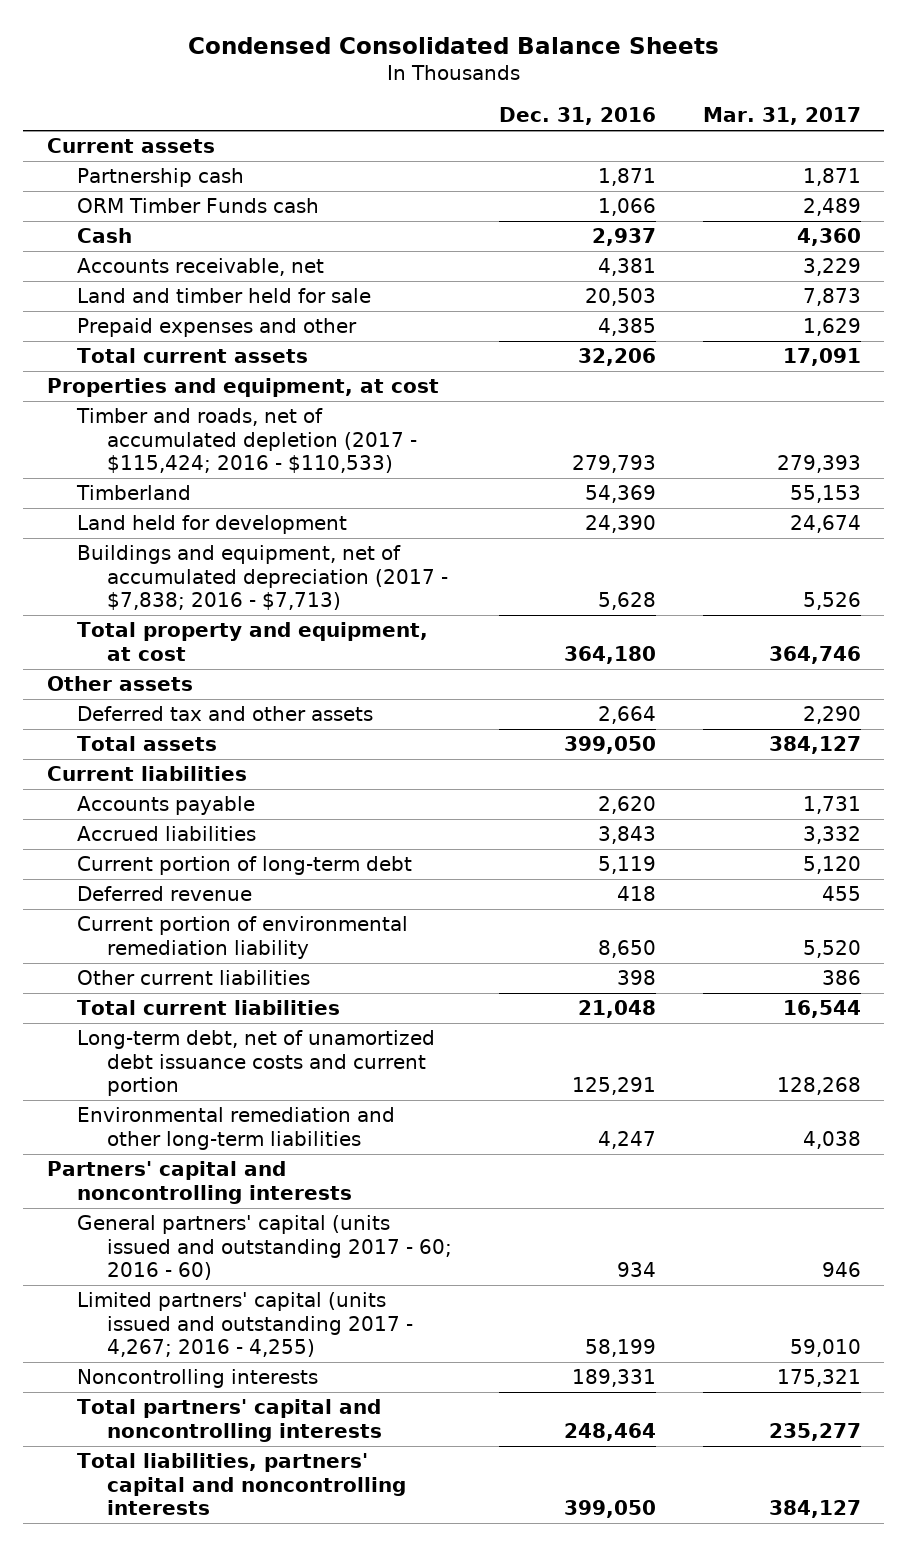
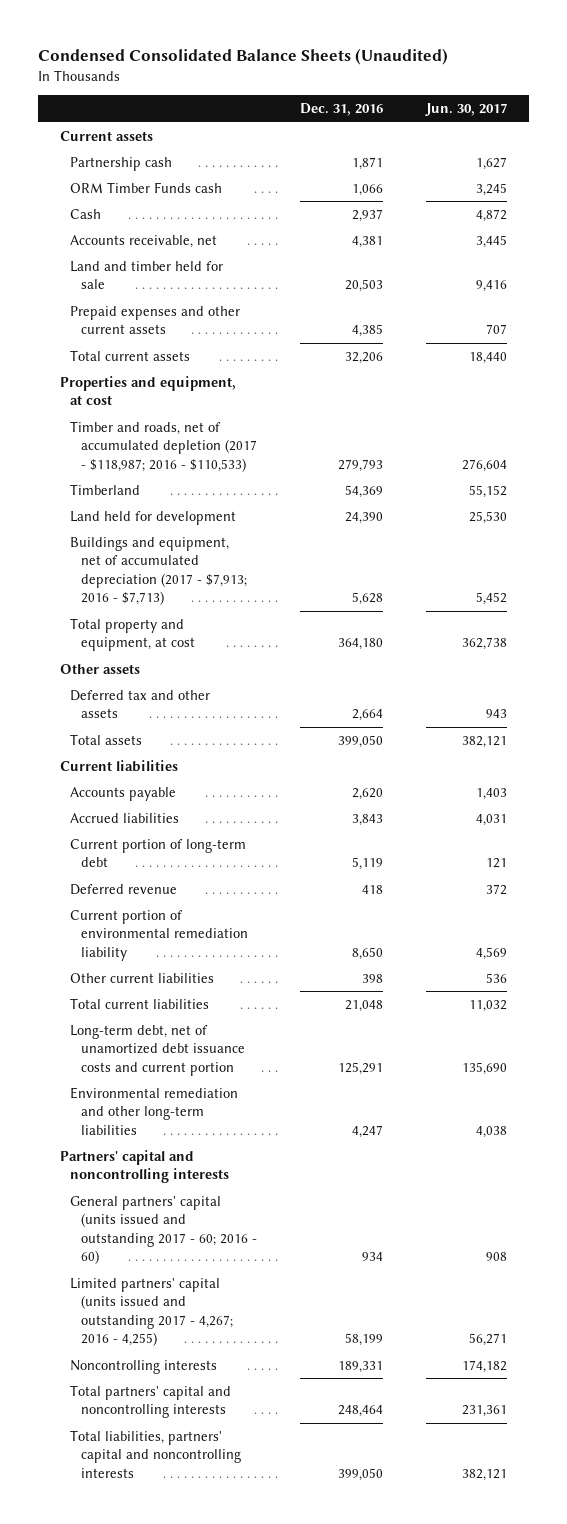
[187,36,719,54] Condensed Consolidated Balance Sheets -> [38,48,449,66] Condensed Consolidated Balance Sheets (Unaudited)
[702,106,861,125] Mar. 31, 2017 -> none
none -> [425,103,508,117] Jun. 30, 2017
[76,318,357,338] Prepaid expenses and other -> [70,305,241,335] Prepaid expenses and other current assets
[75,408,417,473] Timber and roads, net of accumulated depletion (2017 - $115,424; 2016 - $110,533) -> [70,420,257,472] Timber and roads, net of accumulated depletion (2017 - $118,987; 2016 - $110,533)
[76,545,448,610] Buildings and equipment, net of accumulated depreciation (2017 - $7,838; 2016 - $7,713) -> [70,536,247,606] Buildings and equipment, net of accumulated depreciation (2017 - $7,913; 2016 - $7,713)

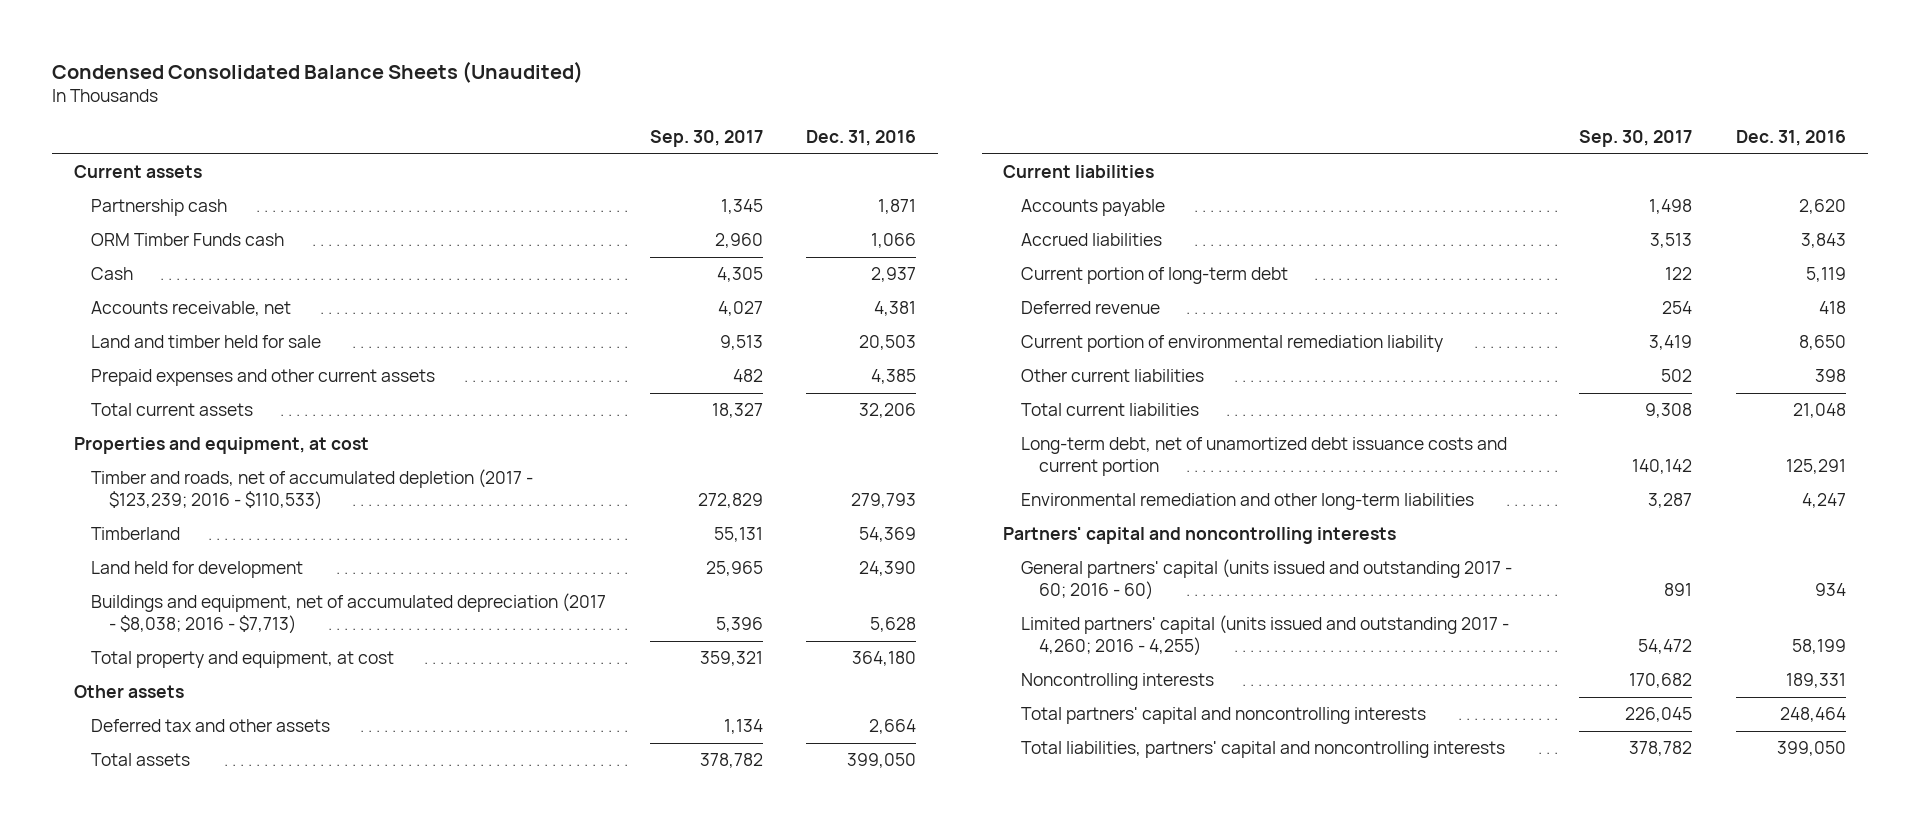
[425,103,508,117] Jun. 30, 2017 -> none
none -> [649,130,763,148] Sep. 30, 2017
[70,420,257,472] Timber and roads, net of accumulated depletion (2017 - $118,987; 2016 - $110,533) -> [91,469,534,510] Timber and roads, net of accumulated depletion (2017 - $123,239; 2016 - $110,533)
[70,536,247,606] Buildings and equipment, net of accumulated depreciation (2017 - $7,913; 2016 - $7,713) -> [91,593,607,634] Buildings and equipment, net of accumulated depreciation (2017 - $8,038; 2016 - $7,713)
[70,1277,233,1347] Limited partners' capital (units issued and outstanding 2017 - 4,267; 2016 - 4,255) -> [1020,615,1509,656] Limited partners' capital (units issued and outstanding 2017 - 4,260; 2016 - 4,255)

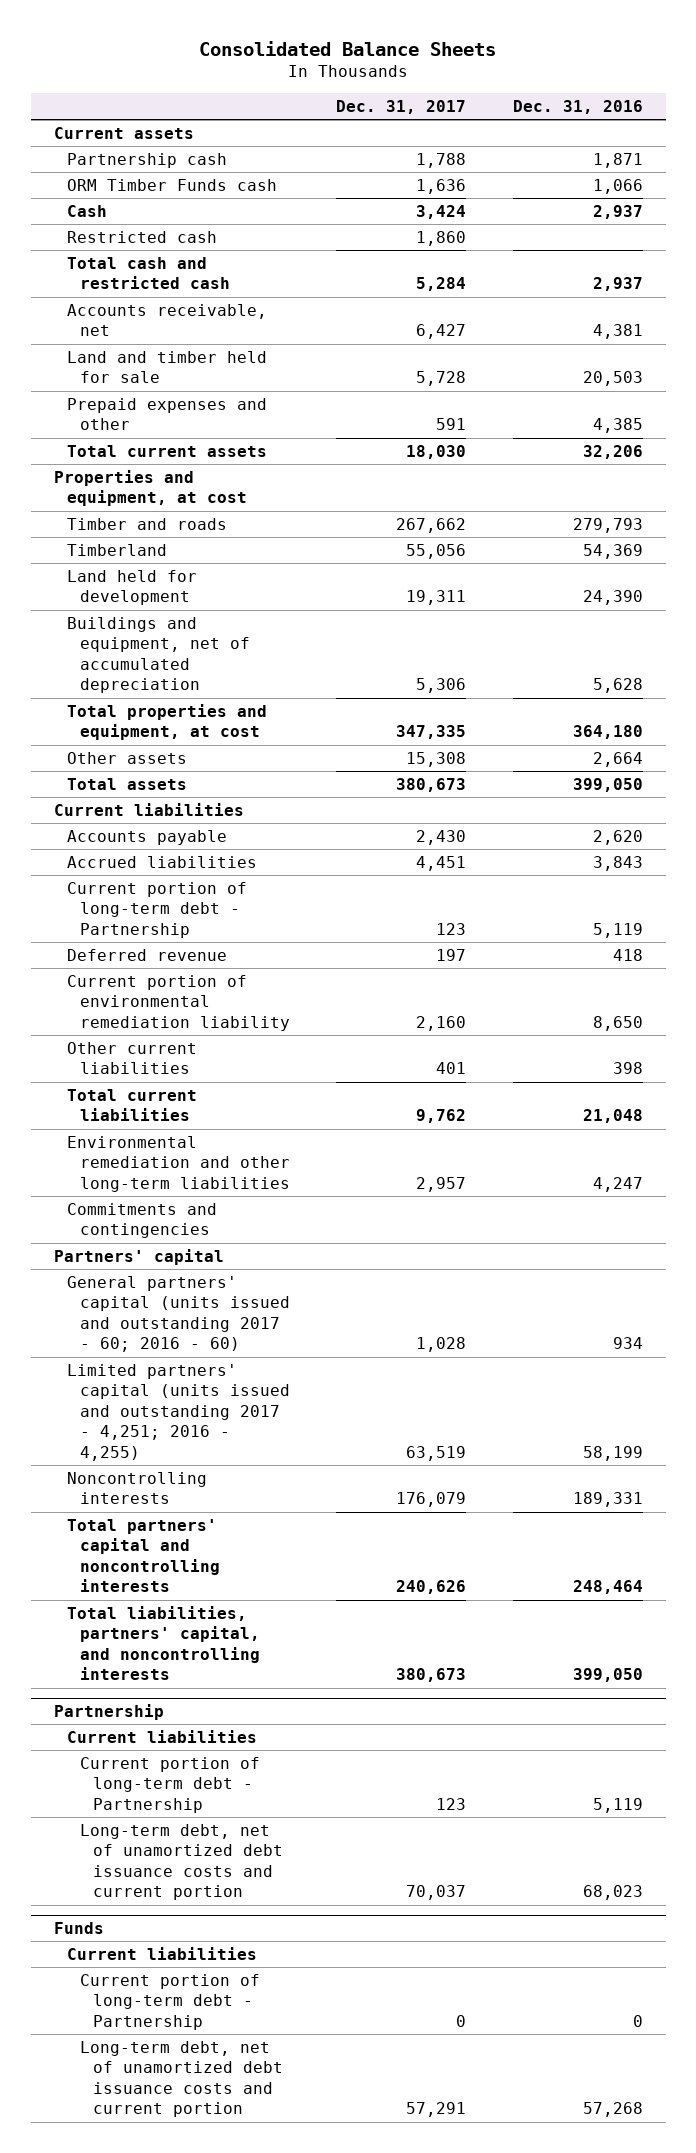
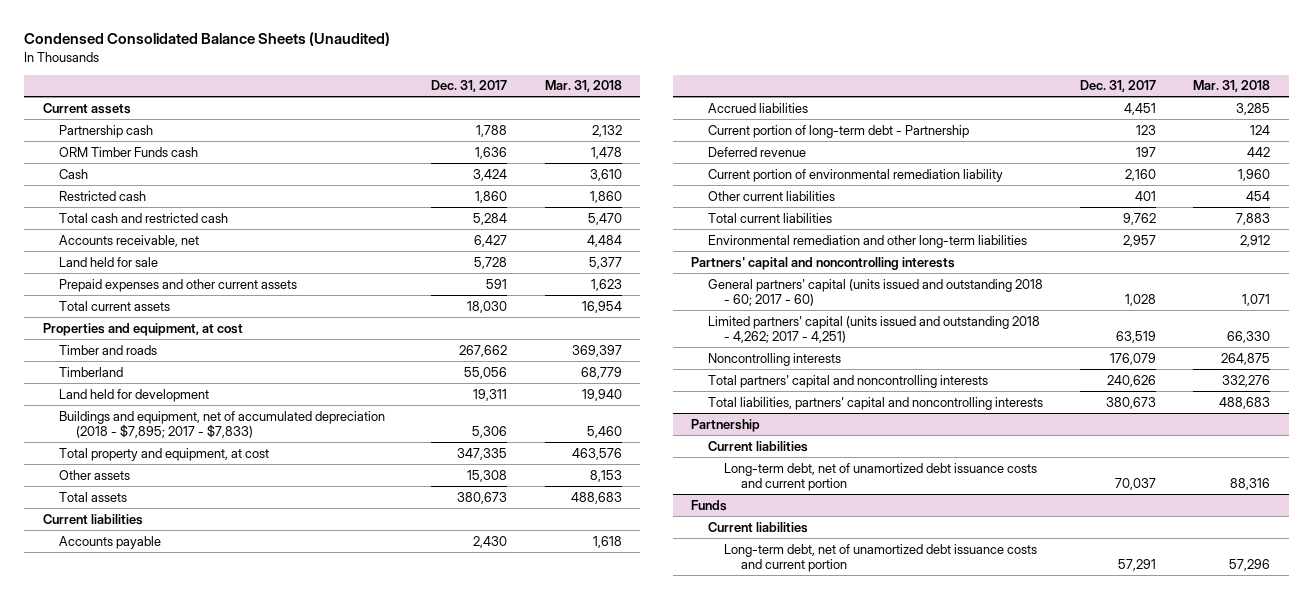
[199,40,497,56] Consolidated Balance Sheets -> [23,32,390,47] Condensed Consolidated Balance Sheets (Unaudited)
[512,99,643,114] Dec. 31, 2016 -> none
none -> [544,80,622,93] Mar. 31, 2018
[67,350,268,384] Land and timber held for sale -> [59,256,159,267] Land held for sale
[67,397,268,431] Prepaid expenses and other -> [59,278,298,292] Prepaid expenses and other current assets
[67,616,251,694] Buildings and equipment, net of accumulated depreciation -> [59,410,386,438] Buildings and equipment, net of accumulated depreciation (2018 - $7,895; 2017 - $7,833)
[67,703,268,741] Total properties and equipment, at cost -> [59,447,270,461] Total property and equipment, at cost
[67,1202,218,1239] Commitments and contingencies -> none
[53,1248,224,1265] Partners' capital -> [691,256,956,270] Partners' capital and noncontrolling interests
[67,1275,291,1353] General partners' capital (units issued and outstanding 2017 - 60; 2016 - 60) -> [707,278,1043,306] General partners' capital (units issued and outstanding 2018 - 60; 2017 - 60)
[67,1363,291,1461] Limited partners' capital (units issued and outstanding 2017 - 4,251; 2016 - 4,255) -> [707,315,1040,343] Limited partners' capital (units issued and outstanding 2018 - 4,262; 2017 - 4,251)
[67,1605,261,1681] Total liabilities, partners' capital, and noncontrolling interests -> [707,396,1043,410] Total liabilities, partners' capital and noncontrolling interests
[80,1756,261,1813] Current portion of long-term debt - Partnership -> none
[80,1973,261,2030] Current portion of long-term debt - Partnership -> none

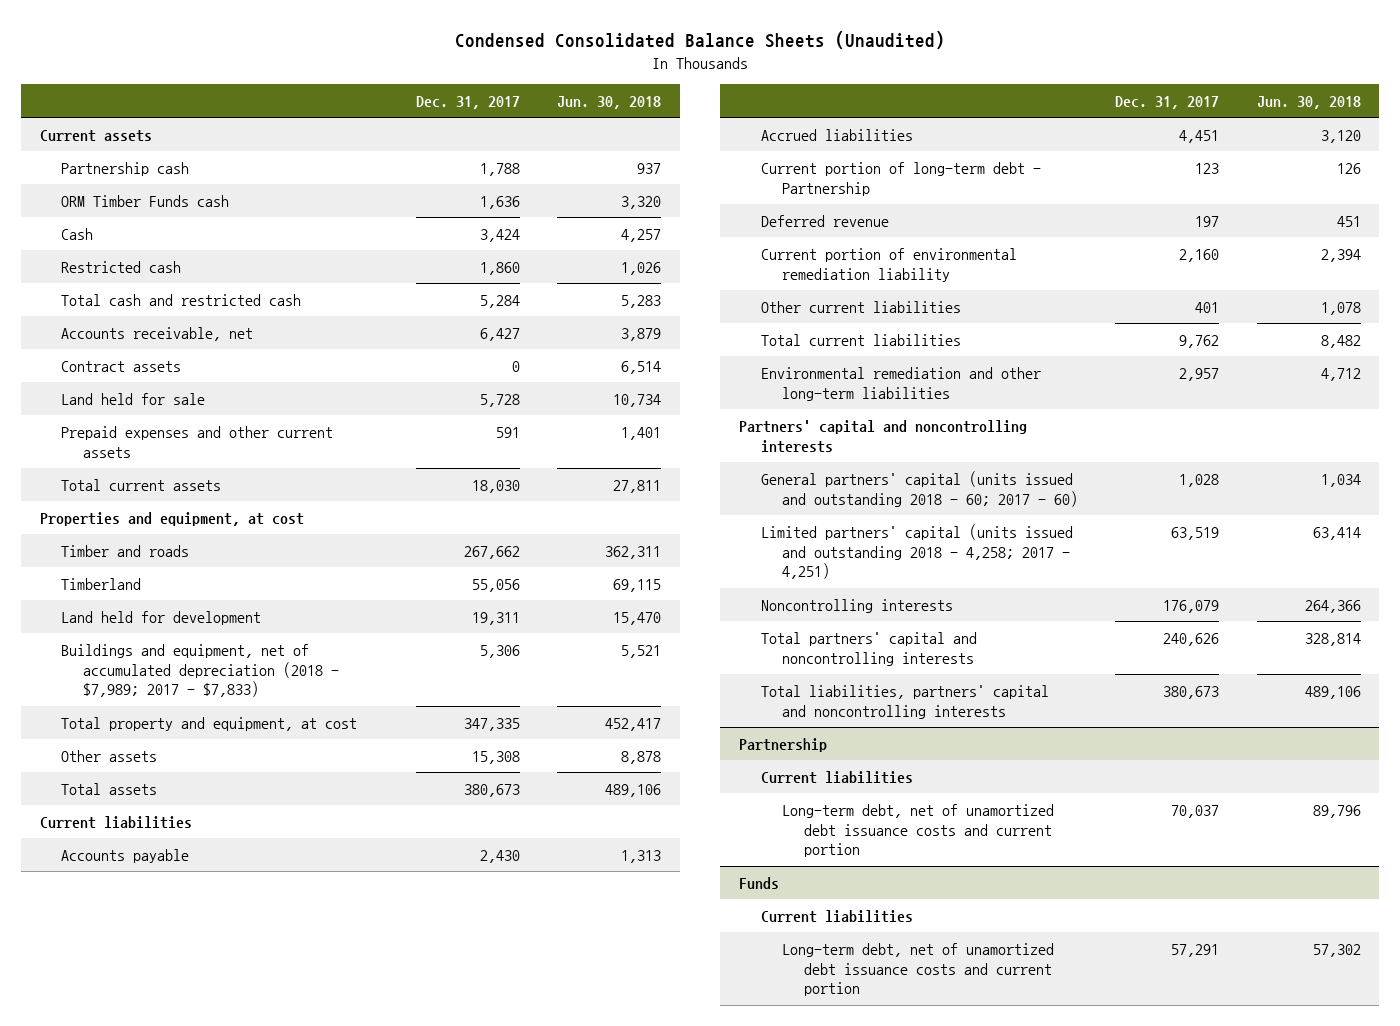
[544,80,622,93] Mar. 31, 2018 -> none
none -> [557,96,662,110] Jun. 30, 2018
none -> [61,360,182,372] Contract assets
[59,410,386,438] Buildings and equipment, net of accumulated depreciation (2018 - $7,895; 2017 - $7,833) -> [61,643,339,698] Buildings and equipment, net of accumulated depreciation (2018 - $7,989; 2017 - $7,833)
[707,315,1040,343] Limited partners' capital (units issued and outstanding 2018 - 4,262; 2017 - 4,251) -> [760,523,1073,580] Limited partners' capital (units issued and outstanding 2018 - 4,258; 2017 - 4,251)

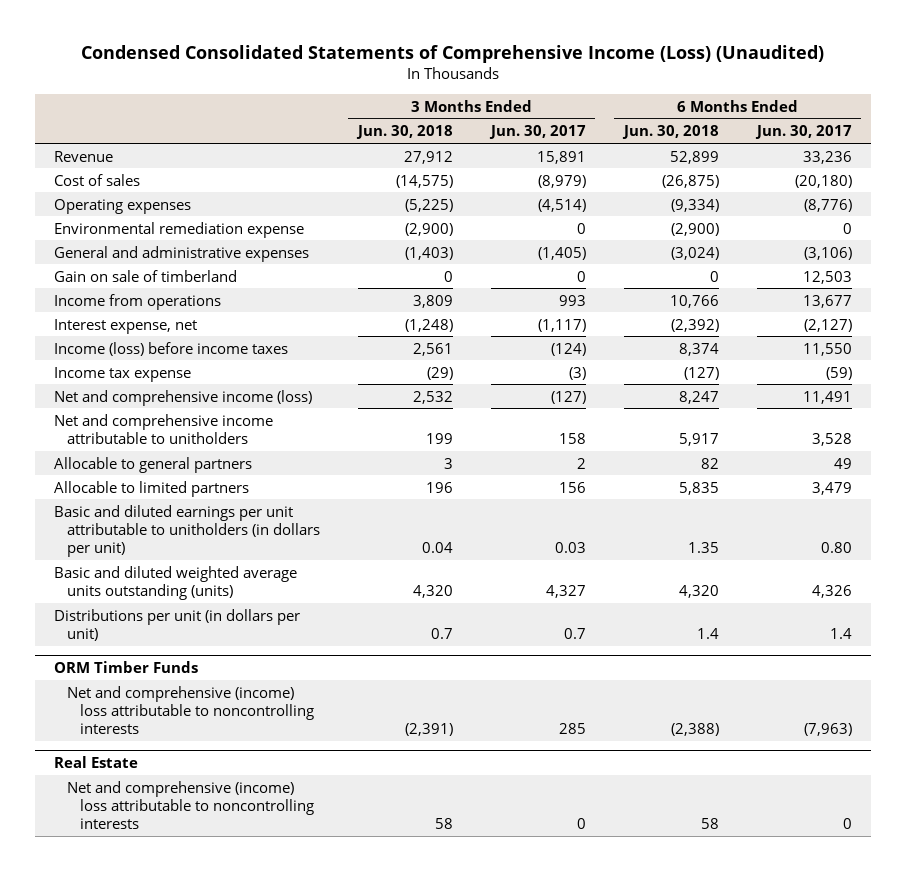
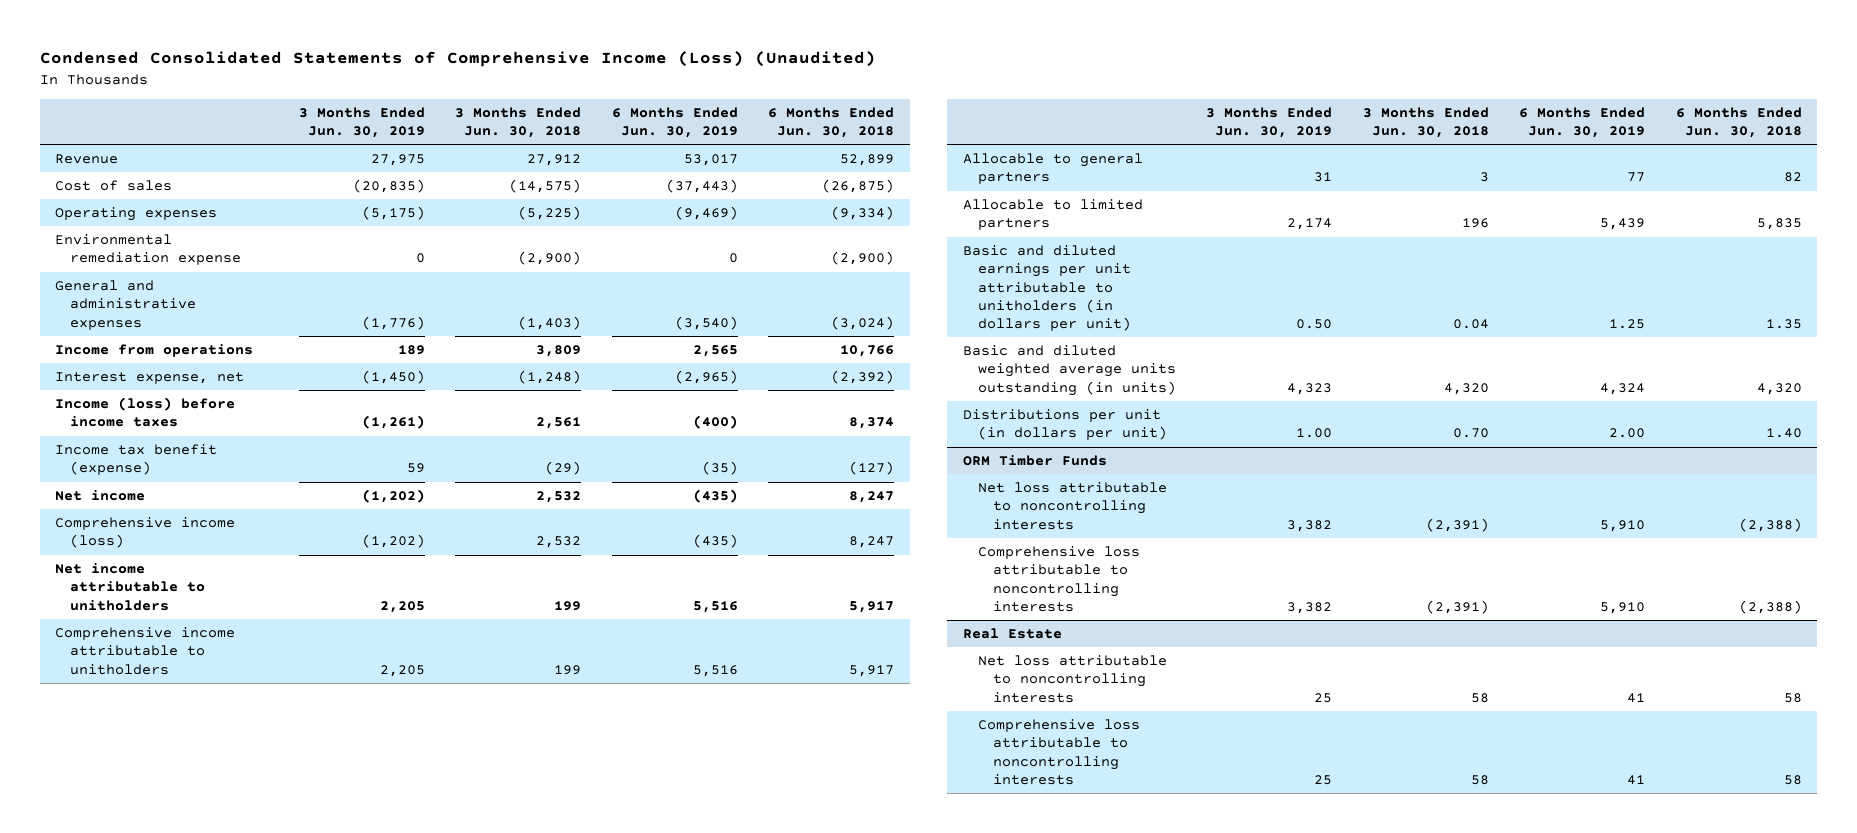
[488,125,586,140] Jun. 30, 2017 -> none
[754,125,852,140] Jun. 30, 2017 -> none
none -> [298,106,425,138] 3 Months Ended Jun. 30, 2019
none -> [611,106,738,138] 6 Months Ended Jun. 30, 2019
[53,269,237,282] Gain on sale of timberland -> none
[53,366,191,382] Income tax expense -> [55,444,218,476] Income tax benefit (expense)
[53,389,312,406] Net and comprehensive income (loss) -> [55,490,146,502] Net income
[53,413,273,444] Net and comprehensive income attributable to unitholders -> [55,517,236,549] Comprehensive income (loss)
[425,432,453,444] 199 -> [536,536,582,549] 2,532
[678,432,719,446] 5,917 -> [849,536,895,549] 8,247
none -> [55,563,206,611] Net income attributable to unitholders
none -> [55,627,236,675] Comprehensive income attributable to unitholders
[53,565,297,600] Basic and diluted weighted average units outstanding (units) -> [962,345,1176,396] Basic and diluted weighted average units outstanding (in units)
[430,627,453,639] 0.7 -> [1452,428,1489,439] 0.70
[696,627,719,639] 1.4 -> [1766,428,1803,439] 1.40
[66,685,314,735] Net and comprehensive (income) loss attributable to noncontrolling interests -> [977,482,1167,530] Net loss attributable to noncontrolling interests
none -> [977,546,1140,612] Comprehensive loss attributable to noncontrolling interests
[66,780,314,830] Net and comprehensive (income) loss attributable to noncontrolling interests -> [977,655,1167,703] Net loss attributable to noncontrolling interests
none -> [977,719,1140,785] Comprehensive loss attributable to noncontrolling interests

